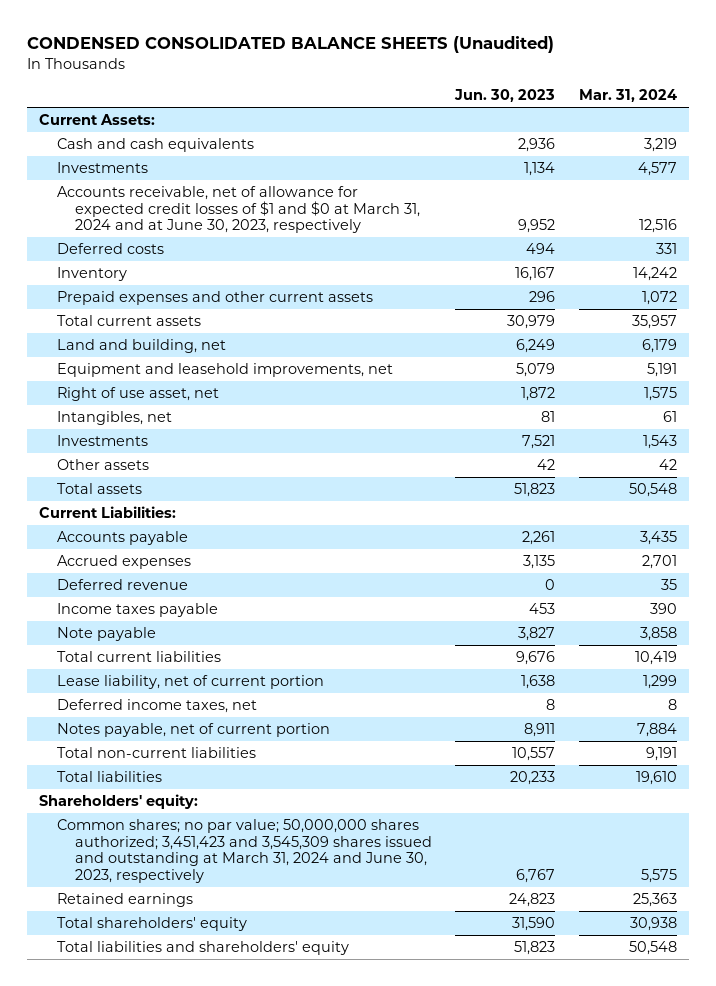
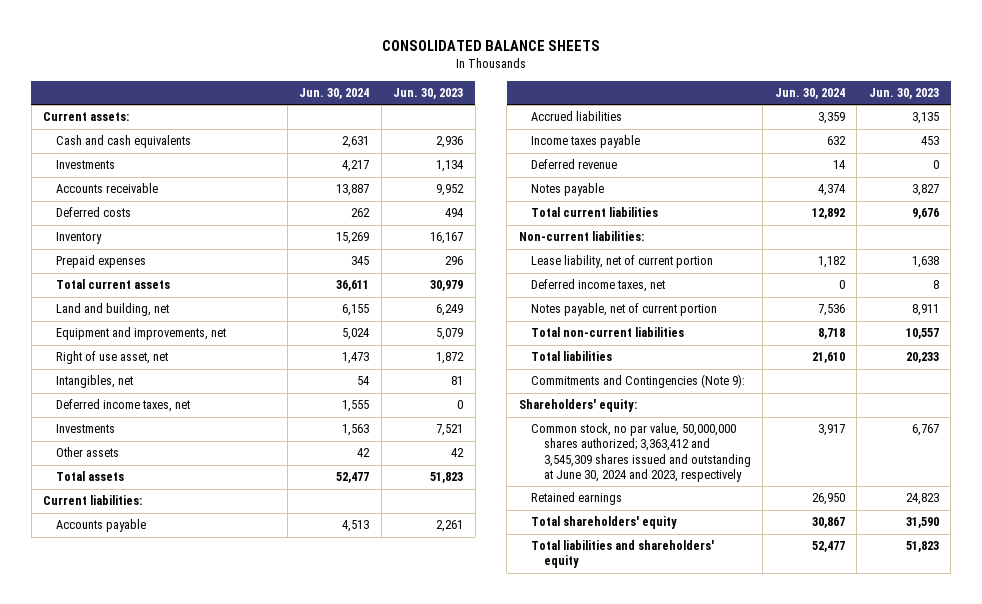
[27,36,555,54] CONDENSED CONSOLIDATED BALANCE SHEETS (Unaudited) -> [382,40,601,52] CONSOLIDATED BALANCE SHEETS
[578,89,677,103] Mar. 31, 2024 -> none
none -> [299,88,370,100] Jun. 30, 2024
[38,114,155,126] Current Assets: -> [43,112,130,122] Current assets:
[56,186,420,234] Accounts receivable, net of allowance for expected credit losses of $1 and $0 at March 31, 2024 and at June 30, 2023, respectively -> [55,183,158,194] Accounts receivable
[56,291,373,306] Prepaid expenses and other current assets -> [55,255,146,269] Prepaid expenses
[56,363,393,378] Equipment and leasehold improvements, net -> [55,327,226,341] Equipment and improvements, net
none -> [55,399,190,413] Deferred income taxes, net
[38,506,176,519] Current Liabilities: -> [43,495,143,506] Current liabilities:
[56,555,191,570] Accrued expenses -> [531,111,623,122] Accrued liabilities
[56,579,188,591] Deferred revenue -> [531,159,618,170] Deferred revenue
[56,627,156,642] Note payable -> [531,183,605,197] Notes payable
none -> [518,231,644,242] Non-current liabilities:
none -> [531,374,746,389] Commitments and Contingencies (Note 9):
[56,819,432,883] Common shares; no par value; 50,000,000 shares authorized; 3,451,423 and 3,545,309 shares issued and outstanding at March 31, 2024 and June 30, 2023, respectively -> [531,423,751,482] Common stock, no par value, 50,000,000 shares authorized; 3,363,412 and 3,545,309 shares issued and outstanding at June 30, 2024 and 2023, respectively

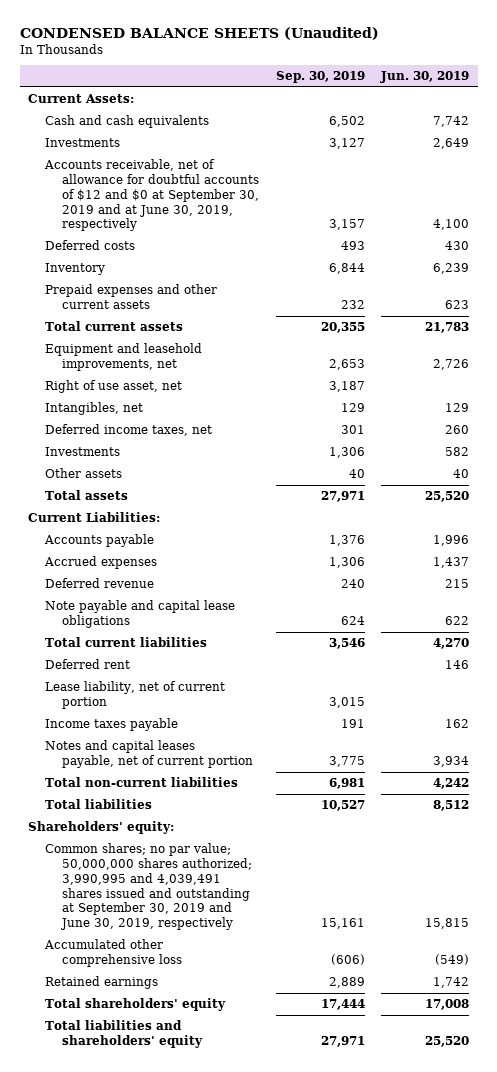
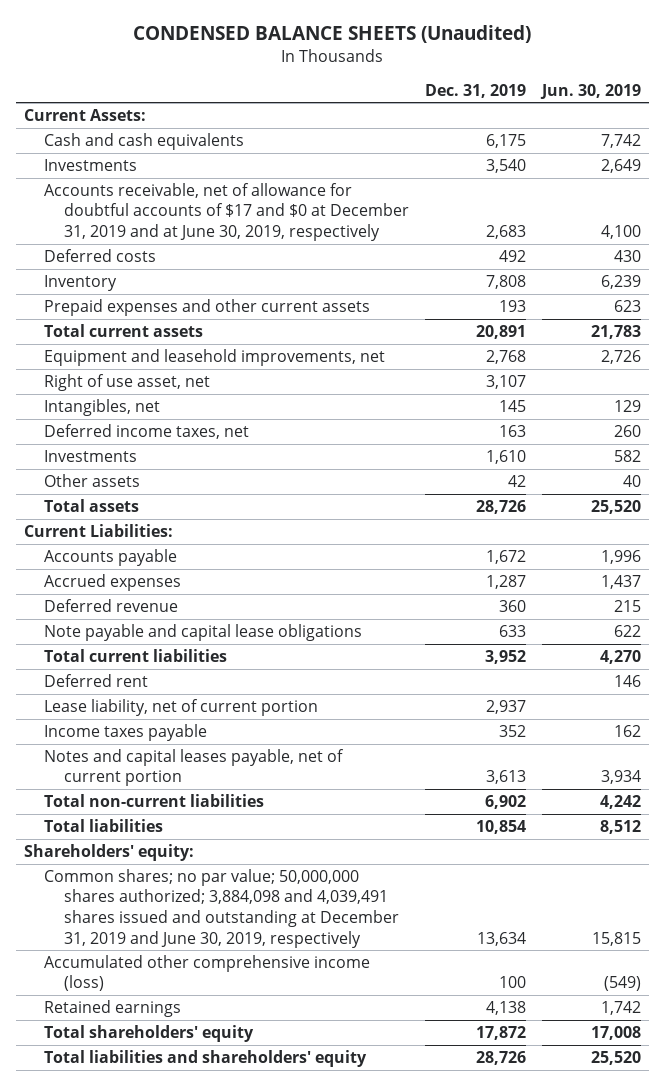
[275,71,365,84] Sep. 30, 2019 -> none
none -> [424,83,526,98] Dec. 31, 2019
[44,159,260,232] Accounts receivable, net of allowance for doubtful accounts of $12 and $0 at September 30, 2019 and at June 30, 2019, respectively -> [43,182,409,241] Accounts receivable, net of allowance for doubtful accounts of $17 and $0 at December 31, 2019 and at June 30, 2019, respectively
[45,843,253,931] Common shares; no par value; 50,000,000 shares authorized; 3,990,995 and 4,039,491 shares issued and outstanding at September 30, 2019 and June 30, 2019, respectively -> [43,868,399,948] Common shares; no par value; 50,000,000 shares authorized; 3,884,098 and 4,039,491 shares issued and outstanding at December 31, 2019 and June 30, 2019, respectively
[44,939,183,967] Accumulated other comprehensive loss -> [43,954,370,992] Accumulated other comprehensive income (loss)

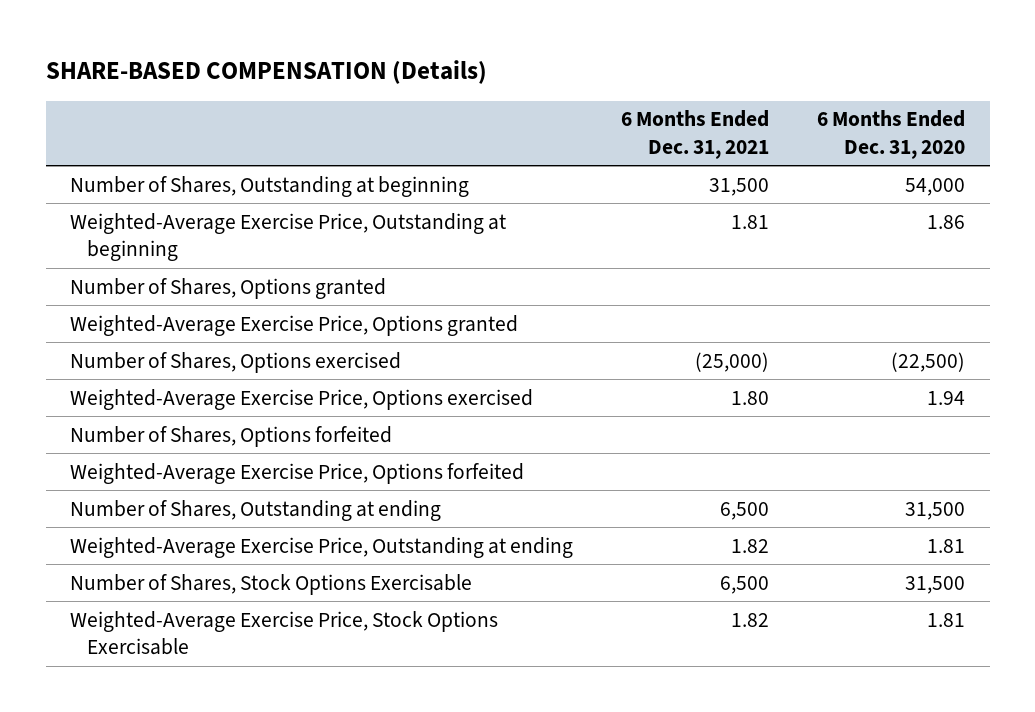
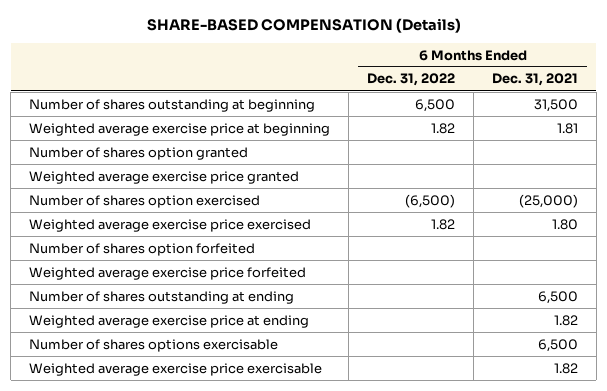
[817,110,966,159] 6 Months Ended Dec. 31, 2020 -> none
none -> [367,73,456,87] Dec. 31, 2022
[69,175,469,197] Number of Shares, Outstanding at beginning -> [29,98,316,112] Number of shares outstanding at beginning
[69,212,506,262] Weighted-Average Exercise Price, Outstanding at beginning -> [29,122,331,136] Weighted average exercise price at beginning
[69,277,386,299] Number of Shares, Options granted -> [29,146,249,160] Number of shares option granted
[69,314,518,336] Weighted-Average Exercise Price, Options granted -> [29,170,300,184] Weighted average exercise price granted
[69,351,401,373] Number of Shares, Options exercised -> [29,194,261,208] Number of shares option exercised
[69,388,533,410] Weighted-Average Exercise Price, Options exercised -> [29,218,312,232] Weighted average exercise price exercised
[69,425,392,447] Number of Shares, Options forfeited -> [29,242,256,256] Number of shares option forfeited
[69,462,524,484] Weighted-Average Exercise Price, Options forfeited -> [29,266,307,280] Weighted average exercise price forfeited
[69,499,441,521] Number of Shares, Outstanding at ending -> [29,290,295,304] Number of shares outstanding at ending
[69,536,573,558] Weighted-Average Exercise Price, Outstanding at ending -> [29,314,310,328] Weighted average exercise price at ending
[69,573,472,595] Number of Shares, Stock Options Exercisable -> [29,338,279,352] Number of shares options exercisable
[69,610,498,656] Weighted-Average Exercise Price, Stock Options Exercisable -> [29,362,323,376] Weighted average exercise price exercisable

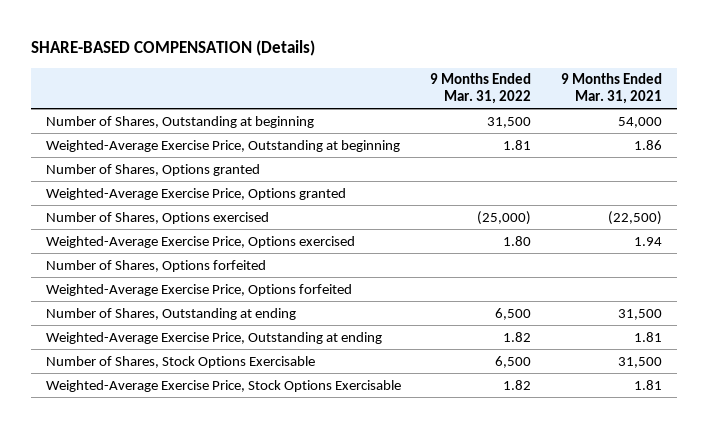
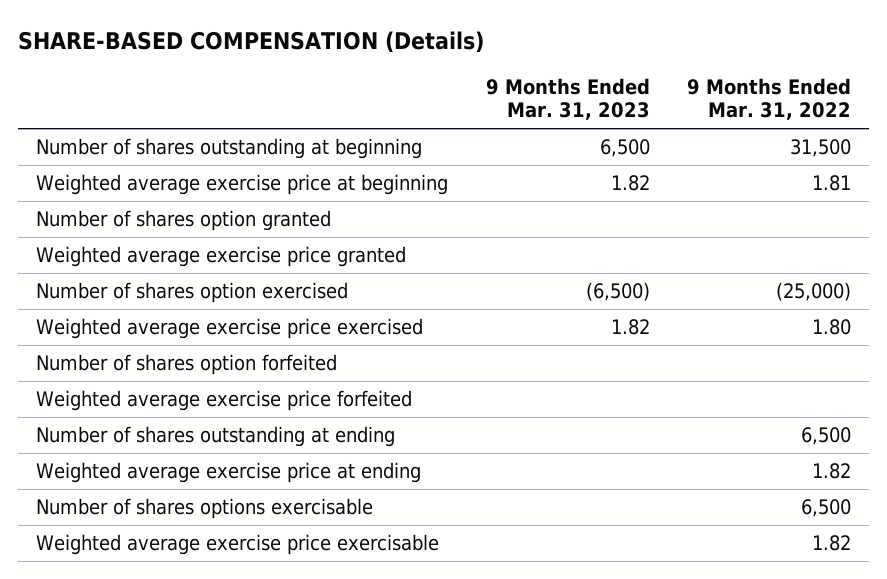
[560,73,662,105] 9 Months Ended Mar. 31, 2021 -> none
none -> [485,77,650,121] 9 Months Ended Mar. 31, 2023
[45,115,314,128] Number of Shares, Outstanding at beginning -> [36,138,423,160] Number of shares outstanding at beginning
[45,139,400,152] Weighted-Average Exercise Price, Outstanding at beginning -> [36,174,449,196] Weighted average exercise price at beginning
[45,163,260,176] Number of Shares, Options granted -> [36,210,332,232] Number of shares option granted
[45,187,346,200] Weighted-Average Exercise Price, Options granted -> [36,246,407,268] Weighted average exercise price granted
[45,211,269,224] Number of Shares, Options exercised -> [36,282,349,304] Number of shares option exercised
[45,235,355,248] Weighted-Average Exercise Price, Options exercised -> [36,318,424,340] Weighted average exercise price exercised
[45,259,266,272] Number of Shares, Options forfeited -> [36,354,338,376] Number of shares option forfeited
[45,283,352,296] Weighted-Average Exercise Price, Options forfeited -> [36,390,413,412] Weighted average exercise price forfeited
[45,307,296,320] Number of Shares, Outstanding at ending -> [36,426,396,448] Number of shares outstanding at ending
[45,331,382,344] Weighted-Average Exercise Price, Outstanding at ending -> [36,462,422,484] Weighted average exercise price at ending
[45,355,315,368] Number of Shares, Stock Options Exercisable -> [36,498,374,520] Number of shares options exercisable
[45,379,401,392] Weighted-Average Exercise Price, Stock Options Exercisable -> [36,534,440,556] Weighted average exercise price exercisable

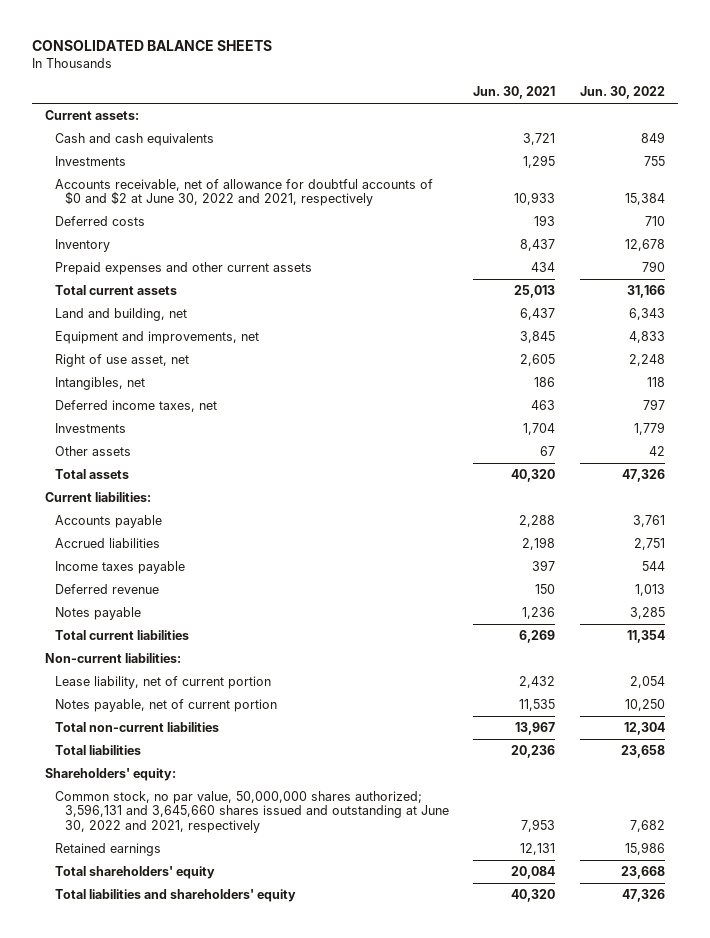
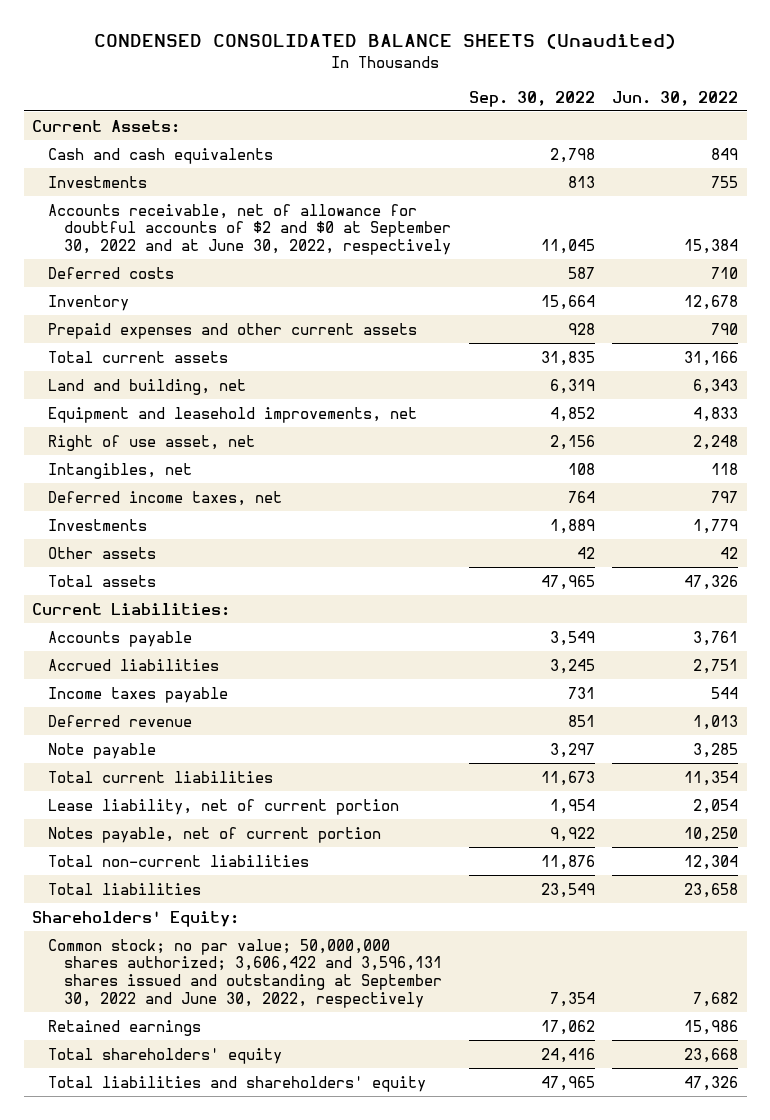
[32,40,273,52] CONSOLIDATED BALANCE SHEETS -> [94,33,677,50] CONDENSED CONSOLIDATED BALANCE SHEETS (Unaudited)
[473,86,556,100] Jun. 30, 2021 -> none
none -> [468,90,595,107] Sep. 30, 2022
[44,110,139,121] Current assets: -> [32,119,181,133] Current Assets:
[54,179,433,207] Accounts receivable, net of allowance for doubtful accounts of $0 and $2 at June 30, 2022 and 2021, respectively -> [48,203,452,256] Accounts receivable, net of allowance for doubtful accounts of $2 and $0 at September 30, 2022 and at June 30, 2022, respectively
[54,331,259,345] Equipment and improvements, net -> [48,406,418,423] Equipment and leasehold improvements, net
[44,492,151,503] Current liabilities: -> [32,602,231,616] Current Liabilities:
[54,607,141,621] Notes payable -> [48,742,157,759] Note payable
[44,653,181,664] Non-current liabilities: -> none
[44,768,176,782] Shareholders' equity: -> [32,910,240,927] Shareholders' Equity:
[54,791,449,833] Common stock, no par value, 50,000,000 shares authorized; 3,596,131 and 3,645,660 shares issued and outstanding at June 30, 2022 and 2021, respectively -> [48,938,443,1009] Common stock; no par value; 50,000,000 shares authorized; 3,606,422 and 3,596,131 shares issued and outstanding at September 30, 2022 and June 30, 2022, respectively

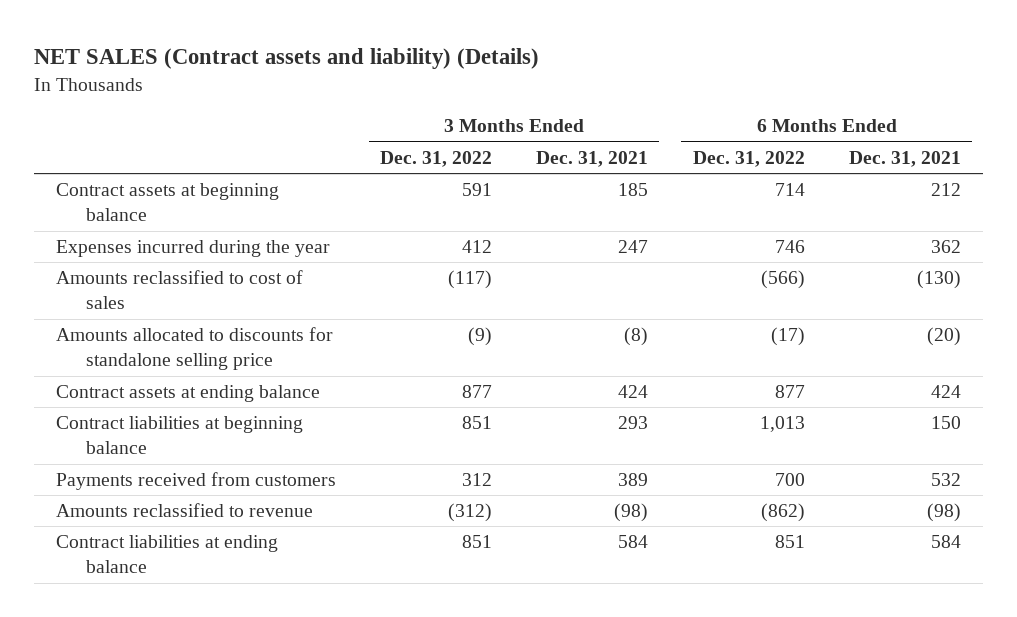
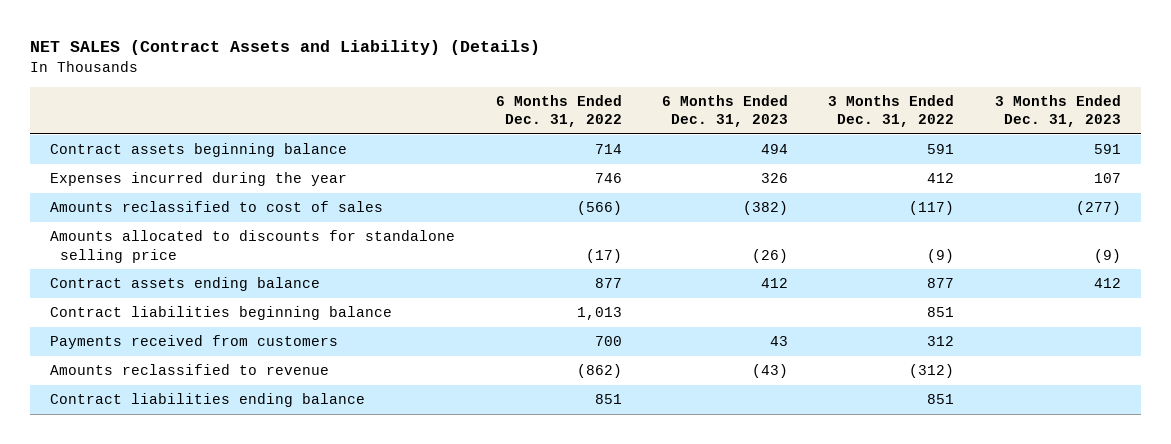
[34,48,540,70] NET SALES (Contract assets and liability) (Details) -> [29,40,540,56] NET SALES (Contract Assets and Liability) (Details)
[536,150,649,167] Dec. 31, 2021 -> none
[848,150,961,167] Dec. 31, 2021 -> none
none -> [661,94,788,128] 6 Months Ended Dec. 31, 2023
none -> [994,94,1121,128] 3 Months Ended Dec. 31, 2023
[56,183,280,222] Contract assets at beginning balance -> [50,143,348,158] Contract assets beginning balance
[56,385,321,403] Contract assets at ending balance -> [50,277,321,292] Contract assets ending balance
[56,416,304,455] Contract liabilities at beginning balance -> [50,306,393,321] Contract liabilities beginning balance
[56,535,279,574] Contract liabilities at ending balance -> [50,393,366,408] Contract liabilities ending balance

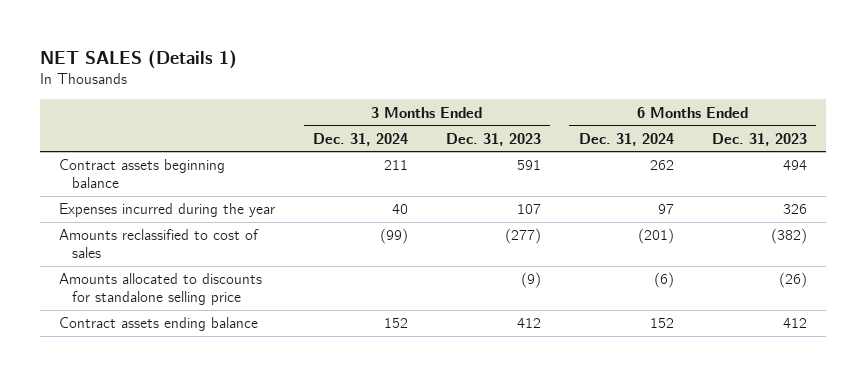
[29,40,540,56] NET SALES (Contract Assets and Liability) (Details) -> [40,49,238,69] NET SALES (Details 1)
[495,94,622,128] 6 Months Ended Dec. 31, 2022 -> none
[828,94,955,128] 3 Months Ended Dec. 31, 2022 -> none
none -> [313,132,409,146] Dec. 31, 2024
none -> [578,132,674,146] Dec. 31, 2024
[50,306,393,321] Contract liabilities beginning balance -> none
[50,335,339,350] Payments received from customers -> none
[50,364,330,376] Amounts reclassified to revenue -> none
[50,393,366,408] Contract liabilities ending balance -> none

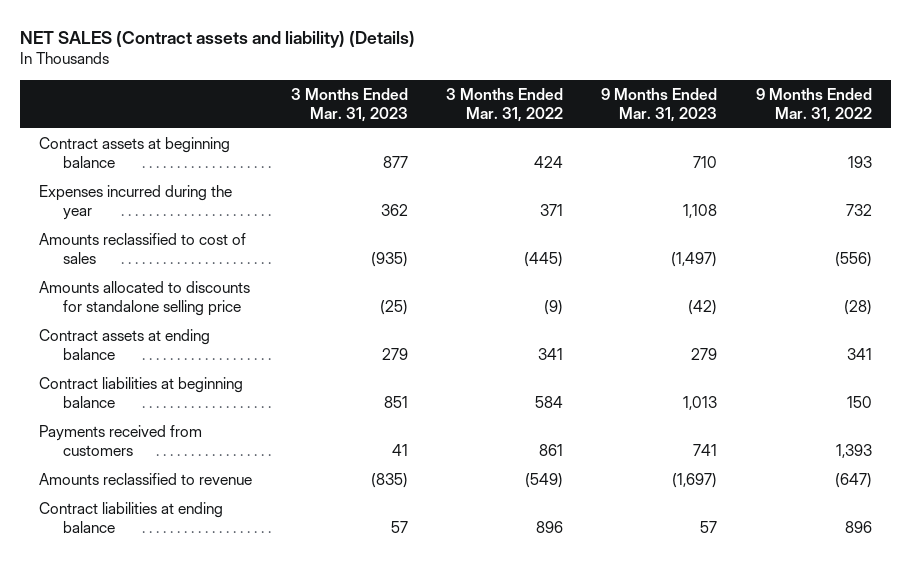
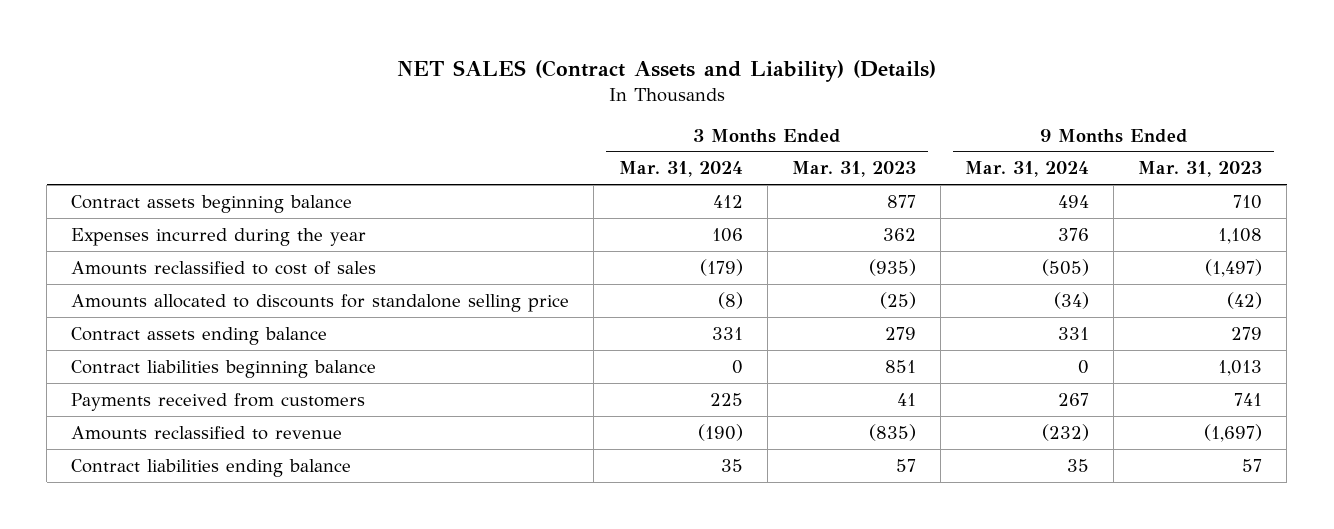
[19,30,415,48] NET SALES (Contract assets and liability) (Details) -> [396,59,936,82] NET SALES (Contract Assets and Liability) (Details)
[445,87,563,122] 3 Months Ended Mar. 31, 2022 -> none
[755,87,872,122] 9 Months Ended Mar. 31, 2022 -> none
none -> [618,161,743,178] Mar. 31, 2024
none -> [964,161,1089,178] Mar. 31, 2024
[39,137,231,168] Contract assets at beginning balance -> [71,194,353,213] Contract assets beginning balance
[39,329,211,360] Contract assets at ending balance -> [71,326,328,345] Contract assets ending balance
[39,377,244,408] Contract liabilities at beginning balance -> [71,359,377,378] Contract liabilities beginning balance
[39,502,224,533] Contract liabilities at ending balance -> [71,458,352,477] Contract liabilities ending balance

